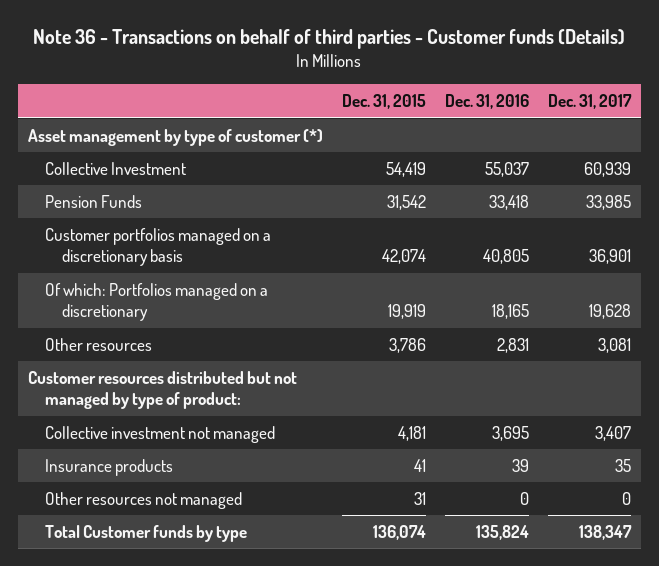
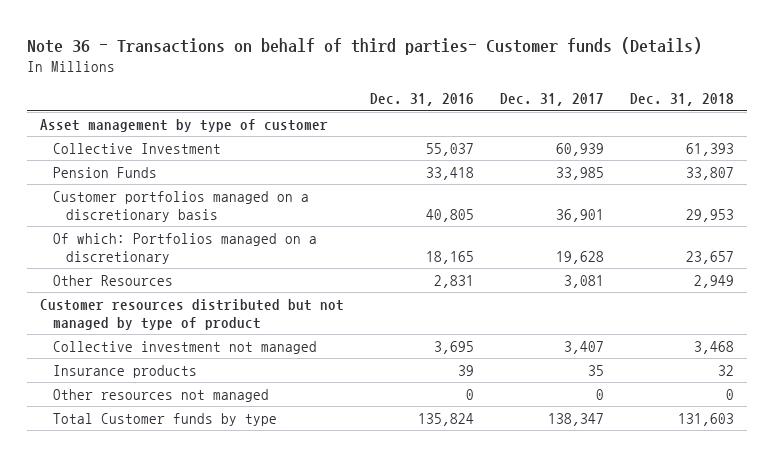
[33,29,626,50] Note 36 - Transactions on behalf of third parties - Customer funds (Details) -> [27,36,703,55] Note 36 - Transactions on behalf of third parties- Customer funds (Details)
[341,94,426,110] Dec. 31, 2015 -> none
none -> [630,93,735,107] Dec. 31, 2018
[27,128,323,146] Asset management by type of customer (*) -> [40,119,329,133] Asset management by type of customer
[44,337,152,351] Other resources -> [53,275,174,287] Other Resources
[27,370,297,410] Customer resources distributed but not managed by type of product: -> [40,299,345,330] Customer resources distributed but not managed by type of product

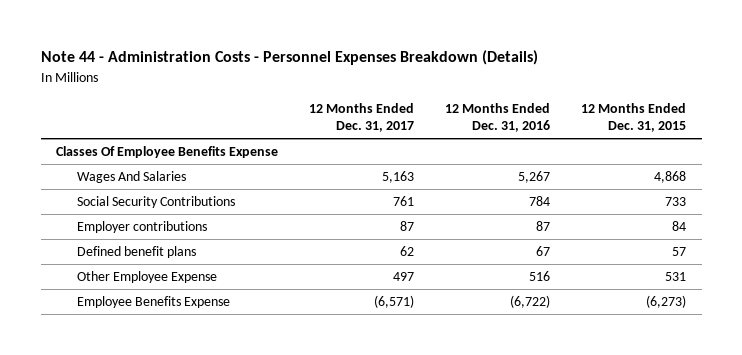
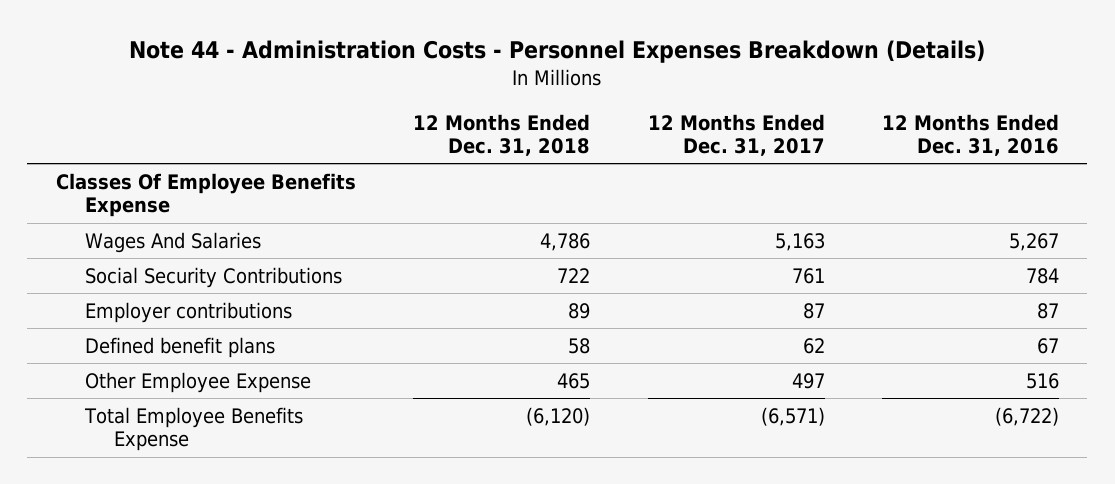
[581,102,687,133] 12 Months Ended Dec. 31, 2015 -> none
none -> [413,113,591,157] 12 Months Ended Dec. 31, 2018
[77,296,231,309] Employee Benefits Expense -> [83,406,303,452] Total Employee Benefits Expense

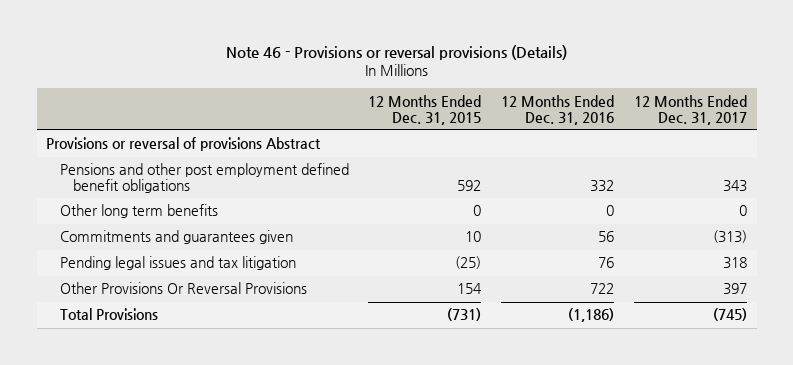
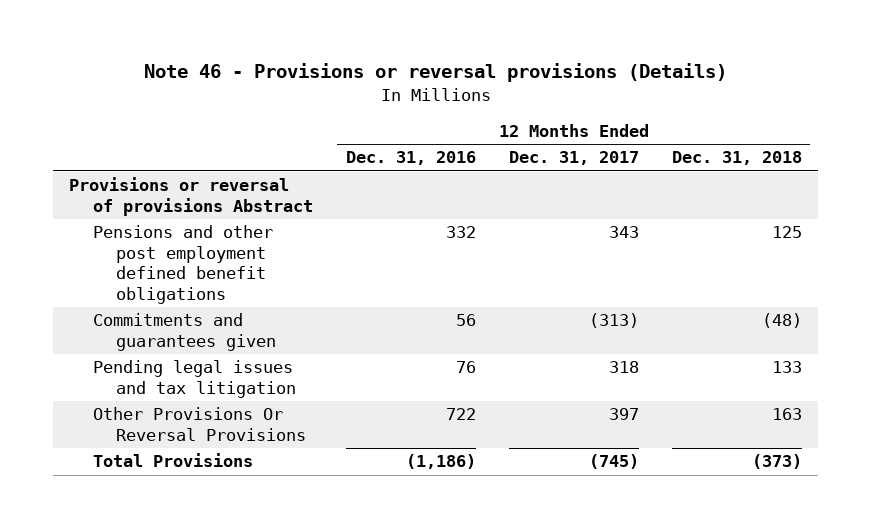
[368,94,482,125] 12 Months Ended Dec. 31, 2015 -> none
none -> [671,151,802,166] Dec. 31, 2018
[59,204,218,219] Other long term benefits -> none

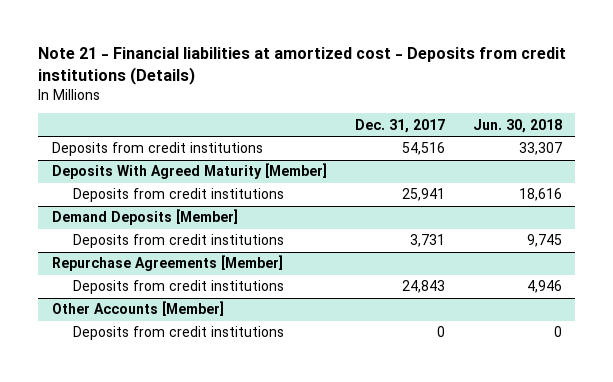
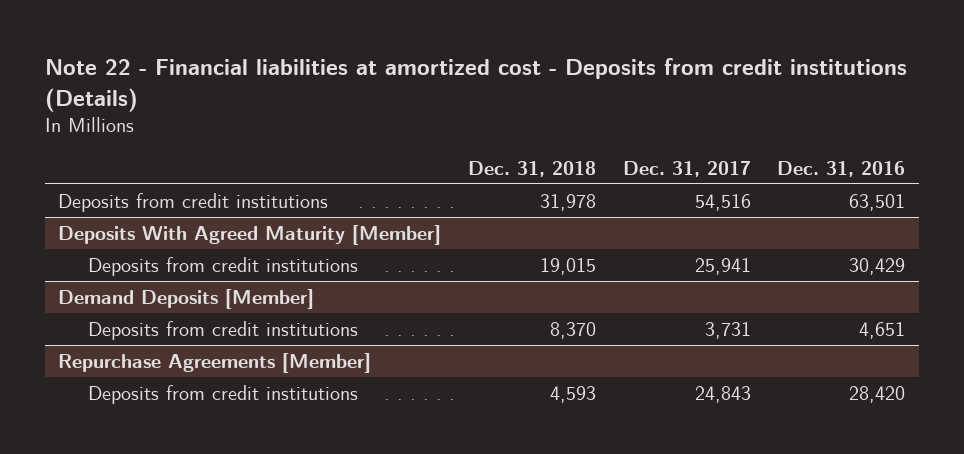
[37,47,566,85] Note 21 - Financial liabilities at amortized cost - Deposits from credit institutions (Details) -> [45,58,908,112] Note 22 - Financial liabilities at amortized cost - Deposits from credit institutions (Details)
[472,118,562,133] Jun. 30, 2018 -> none
none -> [467,160,596,177] Dec. 31, 2018
none -> [777,160,906,177] Dec. 31, 2016
[51,301,224,317] Other Accounts [Member] -> none
[72,326,284,341] Deposits from credit institutions -> none

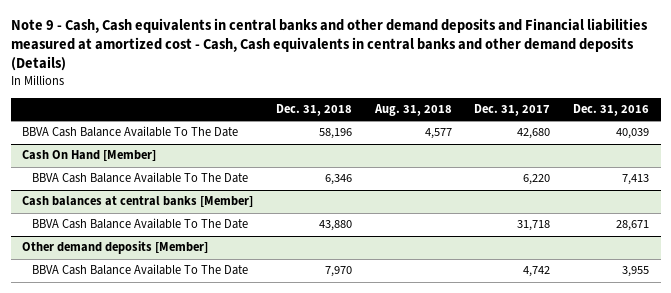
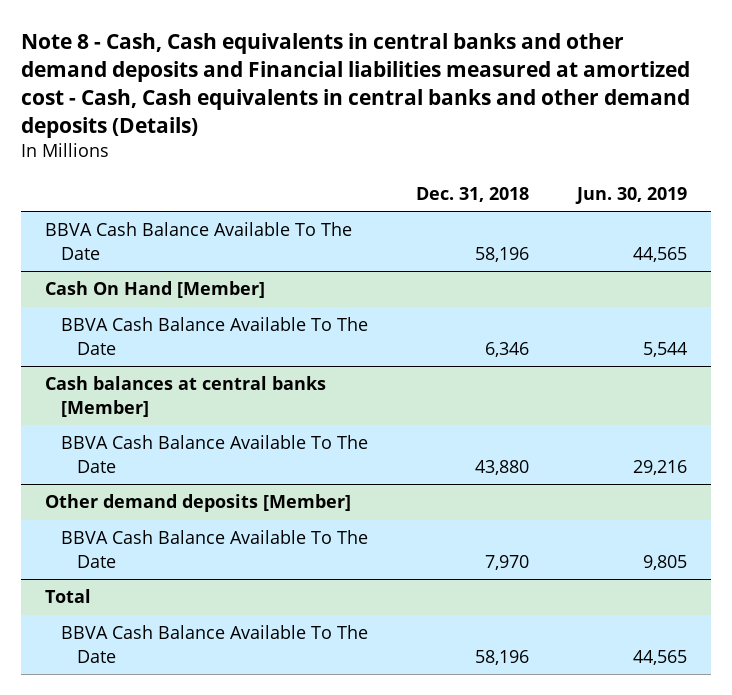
[10,17,648,72] Note 9 - Cash, Cash equivalents in central banks and other demand deposits and Financial liabilities measured at amortized cost - Cash, Cash equivalents in central banks and other demand deposits (Details) -> [20,32,690,138] Note 8 - Cash, Cash equivalents in central banks and other demand deposits and Financial liabilities measured at amortized cost - Cash, Cash equivalents in central banks and other demand deposits (Details)
[373,104,452,117] Aug. 31, 2018 -> none
[474,104,551,117] Dec. 31, 2017 -> none
[573,104,650,117] Dec. 31, 2016 -> none
none -> [574,186,687,204] Jun. 30, 2019
none -> [44,589,91,604] Total
none -> [60,625,368,663] BBVA Cash Balance Available To The Date

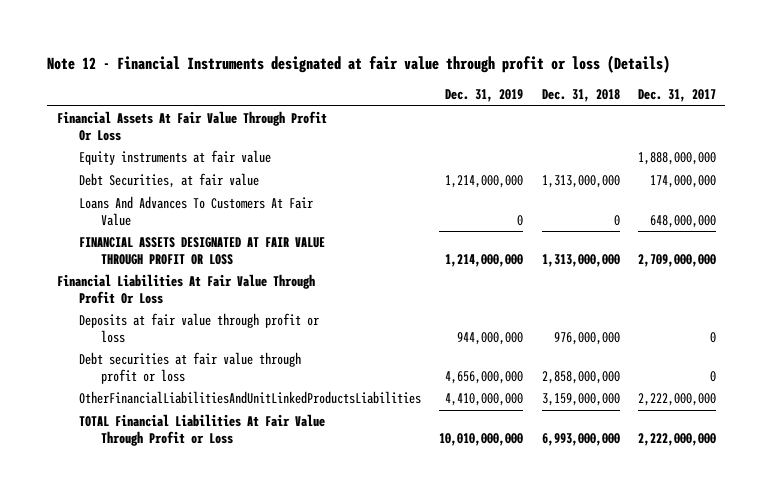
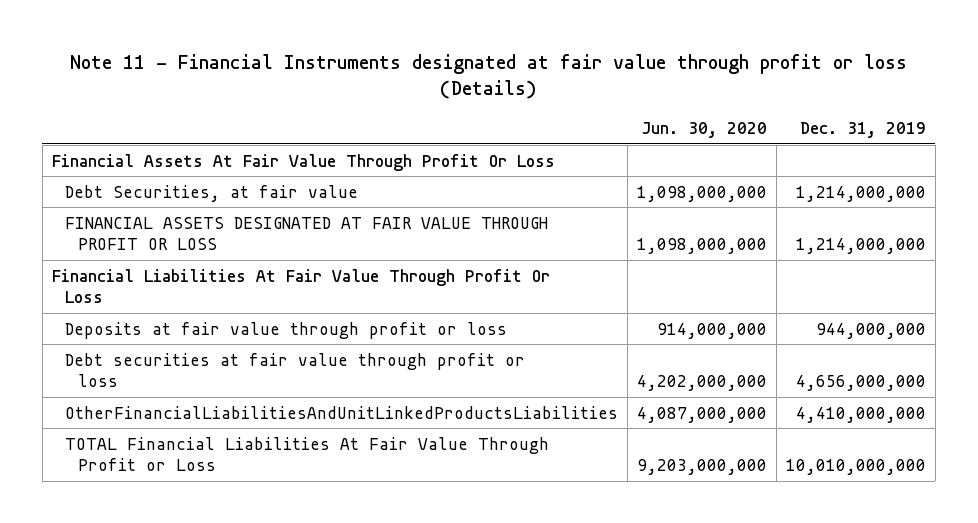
[47,55,671,74] Note 12 - Financial Instruments designated at fair value through profit or loss (Details) -> [69,53,907,100] Note 11 - Financial Instruments designated at fair value through profit or loss (Details)
[541,89,620,103] Dec. 31, 2018 -> none
[638,89,717,103] Dec. 31, 2017 -> none
none -> [640,121,767,138] Jun. 30, 2020
[78,150,271,166] Equity instruments at fair value -> none
[78,196,313,227] Loans And Advances To Customers At Fair Value -> none

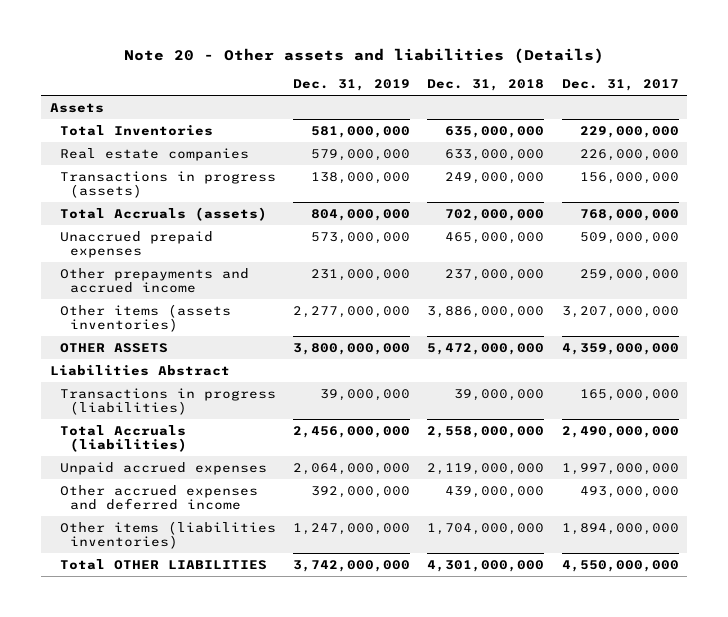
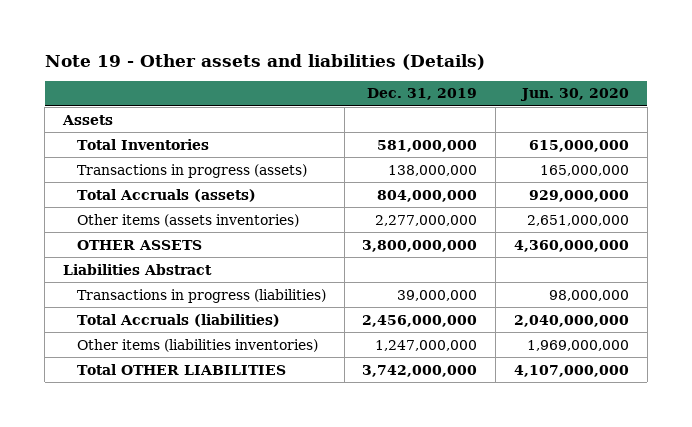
[124,48,605,65] Note 20 - Other assets and liabilities (Details) -> [44,53,485,70] Note 19 - Other assets and liabilities (Details)
[427,79,545,92] Dec. 31, 2018 -> none
[561,79,679,92] Dec. 31, 2017 -> none
none -> [519,88,629,102] Jun. 30, 2020
[59,147,249,161] Real estate companies -> none
[59,230,213,258] Unaccrued prepaid expenses -> none
[59,267,249,293] Other prepayments and accrued income -> none
[59,461,267,475] Unpaid accrued expenses -> none
[59,484,258,510] Other accrued expenses and deferred income -> none

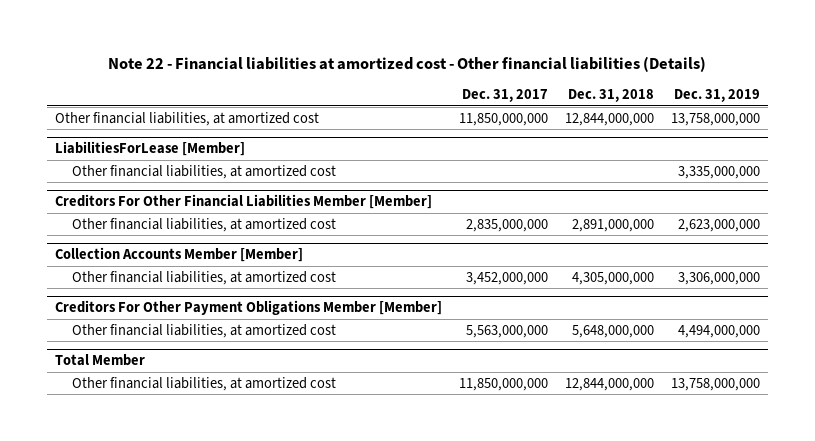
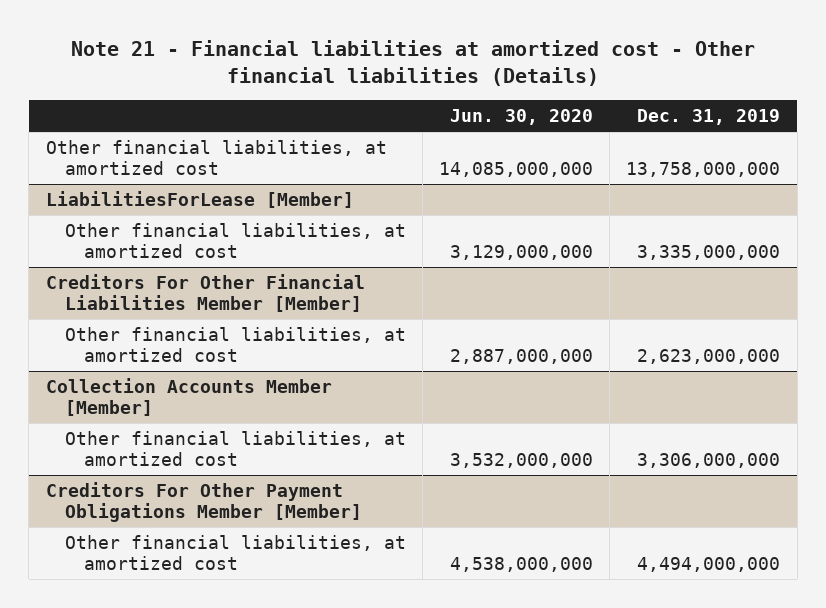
[108,55,707,72] Note 22 - Financial liabilities at amortized cost - Other financial liabilities (Details) -> [71,39,756,86] Note 21 - Financial liabilities at amortized cost - Other financial liabilities (Details)
[461,89,548,103] Dec. 31, 2017 -> none
[567,89,654,103] Dec. 31, 2018 -> none
none -> [450,109,594,126] Jun. 30, 2020
[54,354,145,367] Total Member -> none
[72,376,337,391] Other financial liabilities, at amortized cost -> none

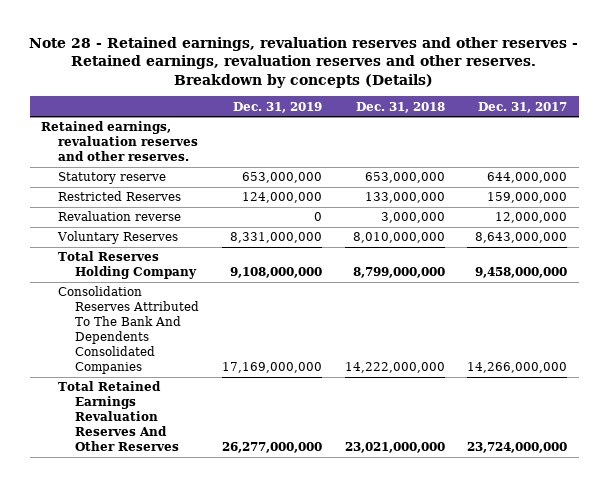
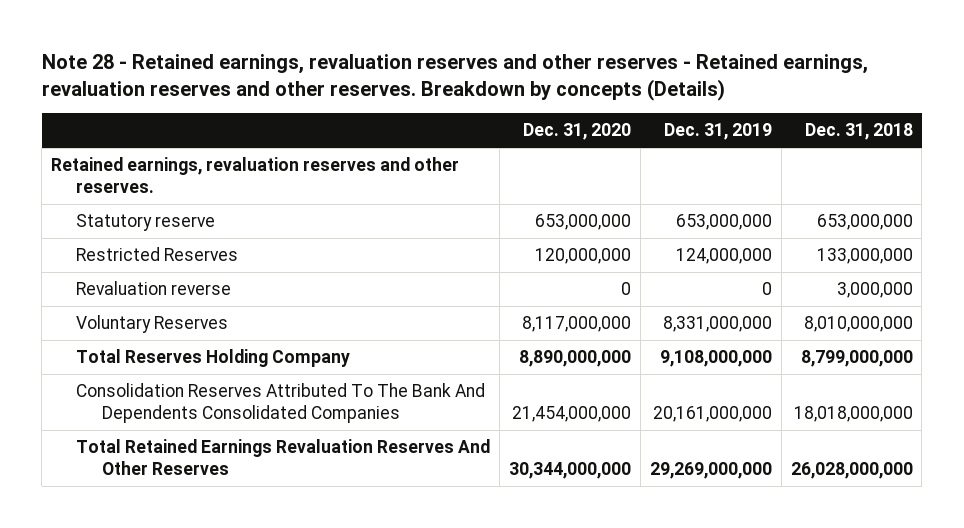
[478,101,568,113] Dec. 31, 2017 -> none
none -> [523,123,632,141] Dec. 31, 2020
[221,362,322,374] 17,169,000,000 -> [652,405,772,422] 20,161,000,000
[344,362,445,374] 14,222,000,000 -> [793,405,913,422] 18,018,000,000
[221,442,322,454] 26,277,000,000 -> [649,461,772,479] 29,269,000,000
[344,442,445,454] 23,021,000,000 -> [790,461,913,479] 26,028,000,000

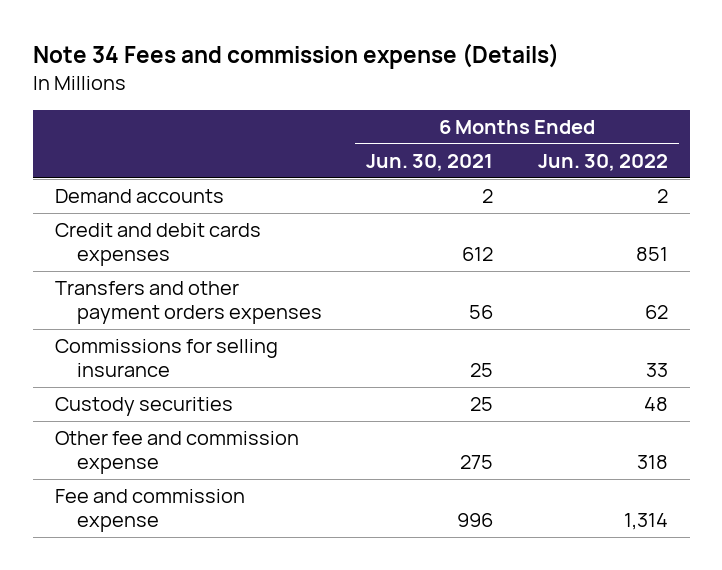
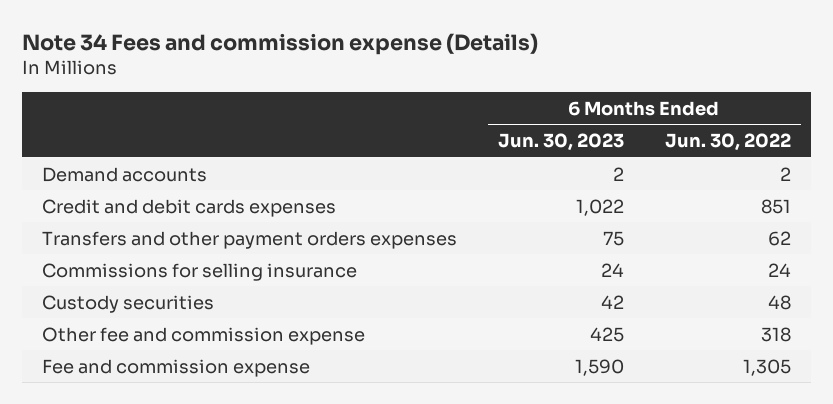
[366,153,494,171] Jun. 30, 2021 -> none
none -> [497,133,624,152] Jun. 30, 2023
[645,362,668,377] 33 -> [767,262,791,277] 24
[623,512,668,530] 1,314 -> [742,358,791,376] 1,305

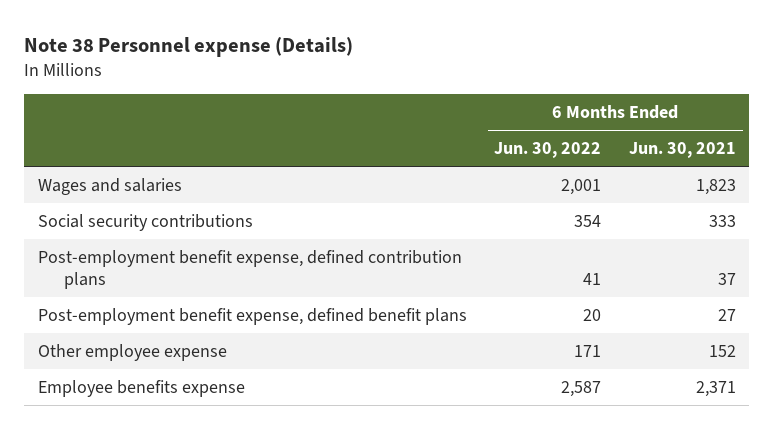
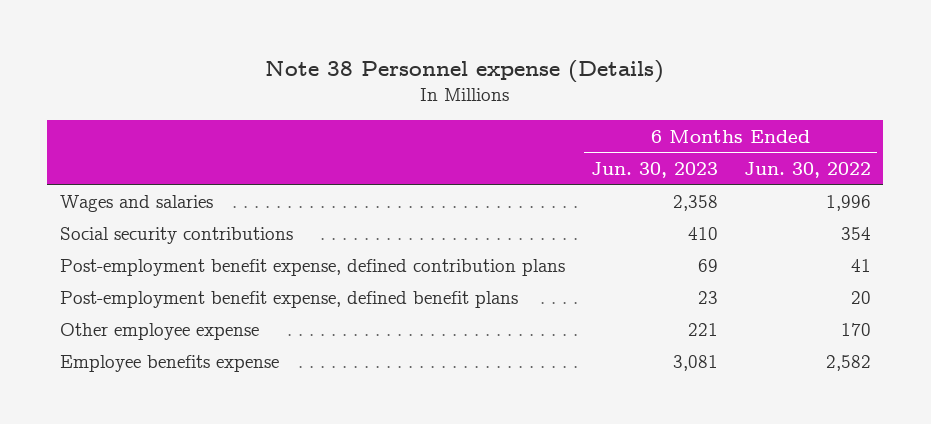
[628,142,736,159] Jun. 30, 2021 -> none
none -> [590,161,718,178] Jun. 30, 2023
[561,178,602,195] 2,001 -> [825,194,871,211] 1,996
[574,344,602,357] 171 -> [840,322,871,336] 170
[561,380,602,397] 2,587 -> [825,354,871,371] 2,582

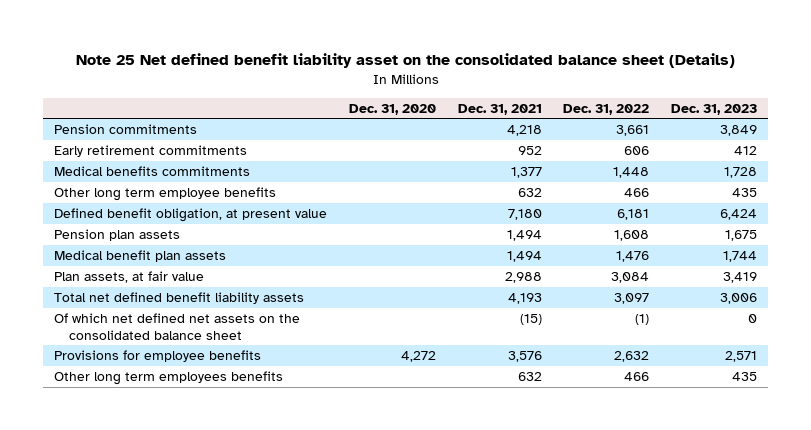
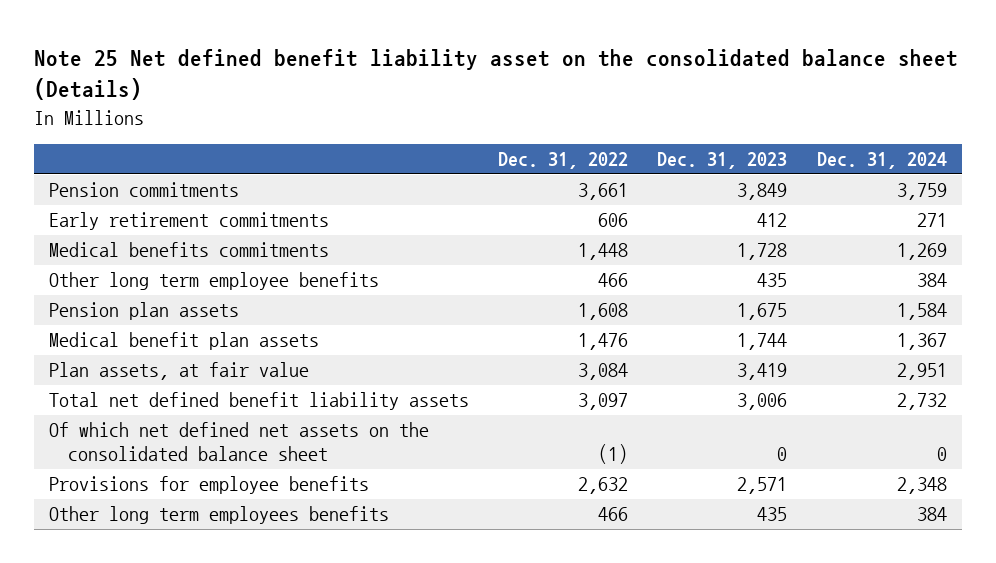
[348,103,436,115] Dec. 31, 2020 -> none
[457,103,542,115] Dec. 31, 2021 -> none
none -> [816,152,947,170] Dec. 31, 2024
[54,208,328,223] Defined benefit obligation, at present value -> none

